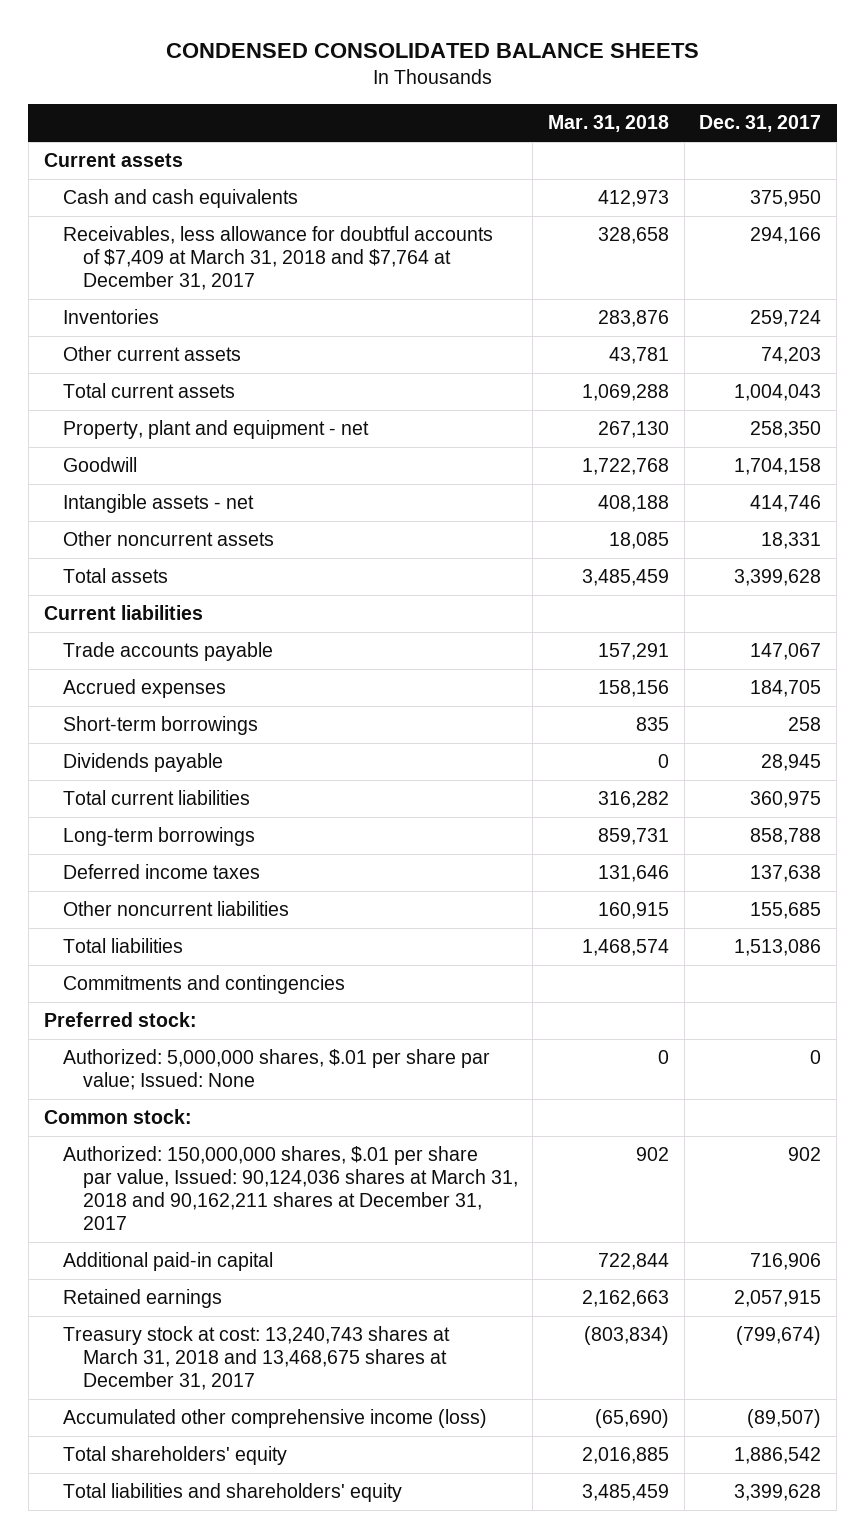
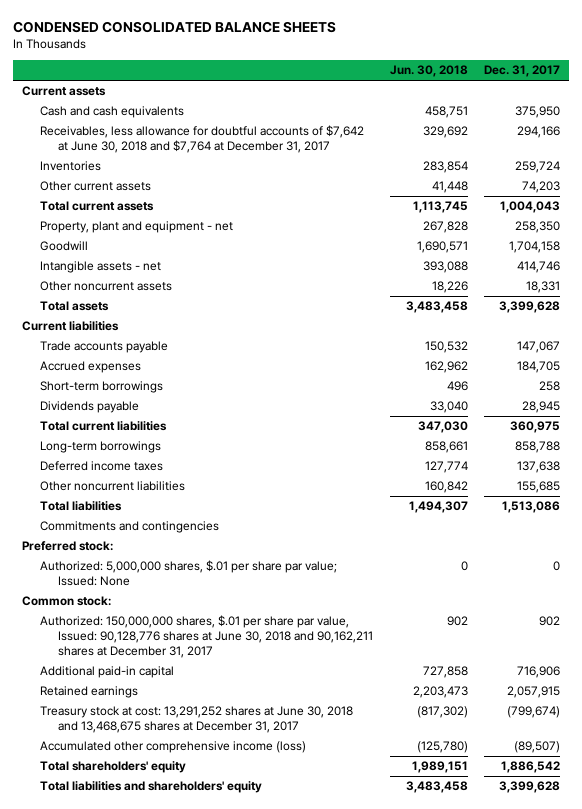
[548,115,670,133] Mar. 31, 2018 -> none
none -> [389,65,468,78] Jun. 30, 2018
[63,226,494,291] Receivables, less allowance for doubtful accounts of $7,409 at March 31, 2018 and $7,764 at December 31, 2017 -> [39,125,364,154] Receivables, less allowance for doubtful accounts of $7,642 at June 30, 2018 and $7,764 at December 31, 2017
[63,1146,518,1231] Authorized: 150,000,000 shares, $.01 per share par value, Issued: 90,124,036 shares at March 31, 2018 and 90,162,211 shares at December 31, 2017 -> [39,615,373,659] Authorized: 150,000,000 shares, $.01 per share par value, Issued: 90,128,776 shares at June 30, 2018 and 90,162,211 shares at December 31, 2017
[63,1326,451,1391] Treasury stock at cost: 13,240,743 shares at March 31, 2018 and 13,468,675 shares at December 31, 2017 -> [39,706,353,734] Treasury stock at cost: 13,291,252 shares at June 30, 2018 and 13,468,675 shares at December 31, 2017

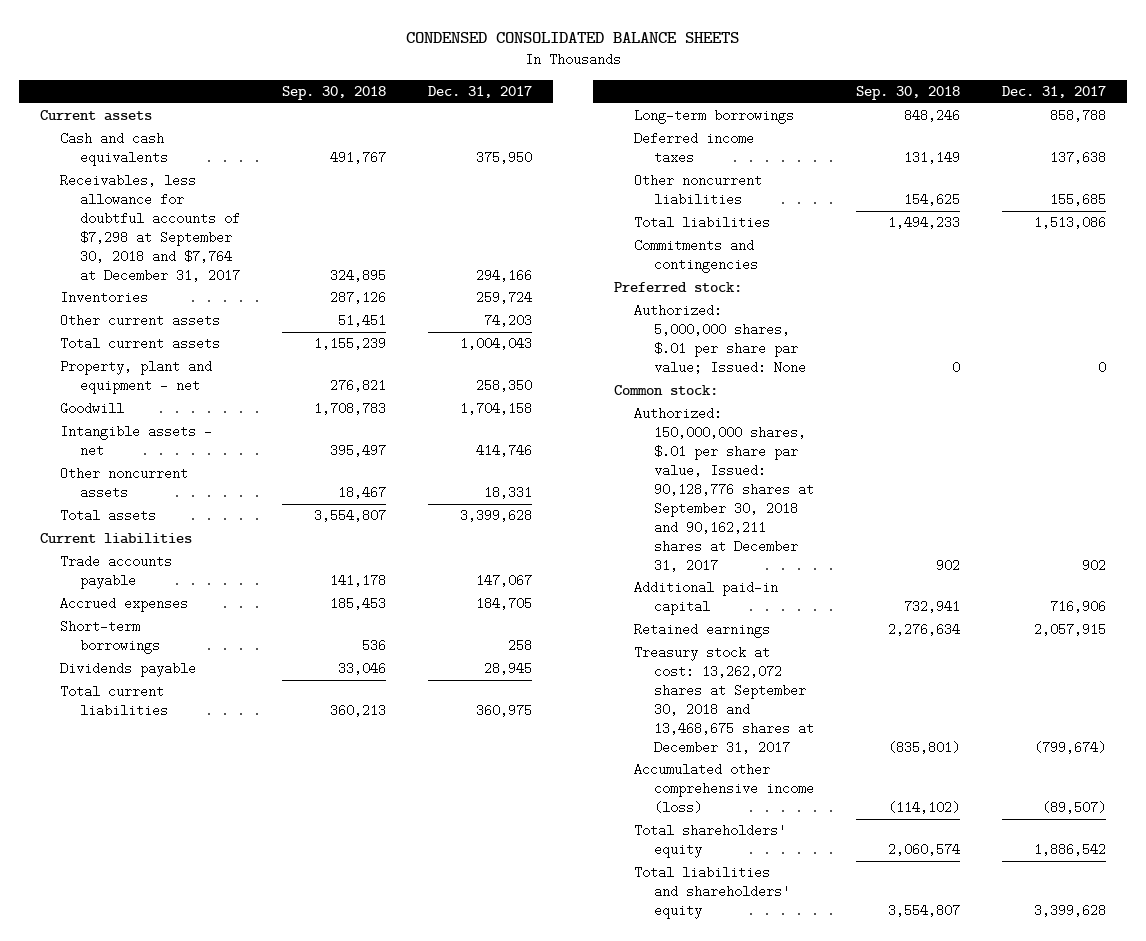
[389,65,468,78] Jun. 30, 2018 -> none
none -> [282,86,387,101] Sep. 30, 2018
[39,125,364,154] Receivables, less allowance for doubtful accounts of $7,642 at June 30, 2018 and $7,764 at December 31, 2017 -> [60,174,241,282] Receivables, less allowance for doubtful accounts of $7,298 at September 30, 2018 and $7,764 at December 31, 2017
[39,615,373,659] Authorized: 150,000,000 shares, $.01 per share par value, Issued: 90,128,776 shares at June 30, 2018 and 90,162,211 shares at December 31, 2017 -> [633,407,815,572] Authorized: 150,000,000 shares, $.01 per share par value, Issued: 90,128,776 shares at September 30, 2018 and 90,162,211 shares at December 31, 2017
[39,706,353,734] Treasury stock at cost: 13,291,252 shares at June 30, 2018 and 13,468,675 shares at December 31, 2017 -> [633,646,815,754] Treasury stock at cost: 13,262,072 shares at September 30, 2018 and 13,468,675 shares at December 31, 2017

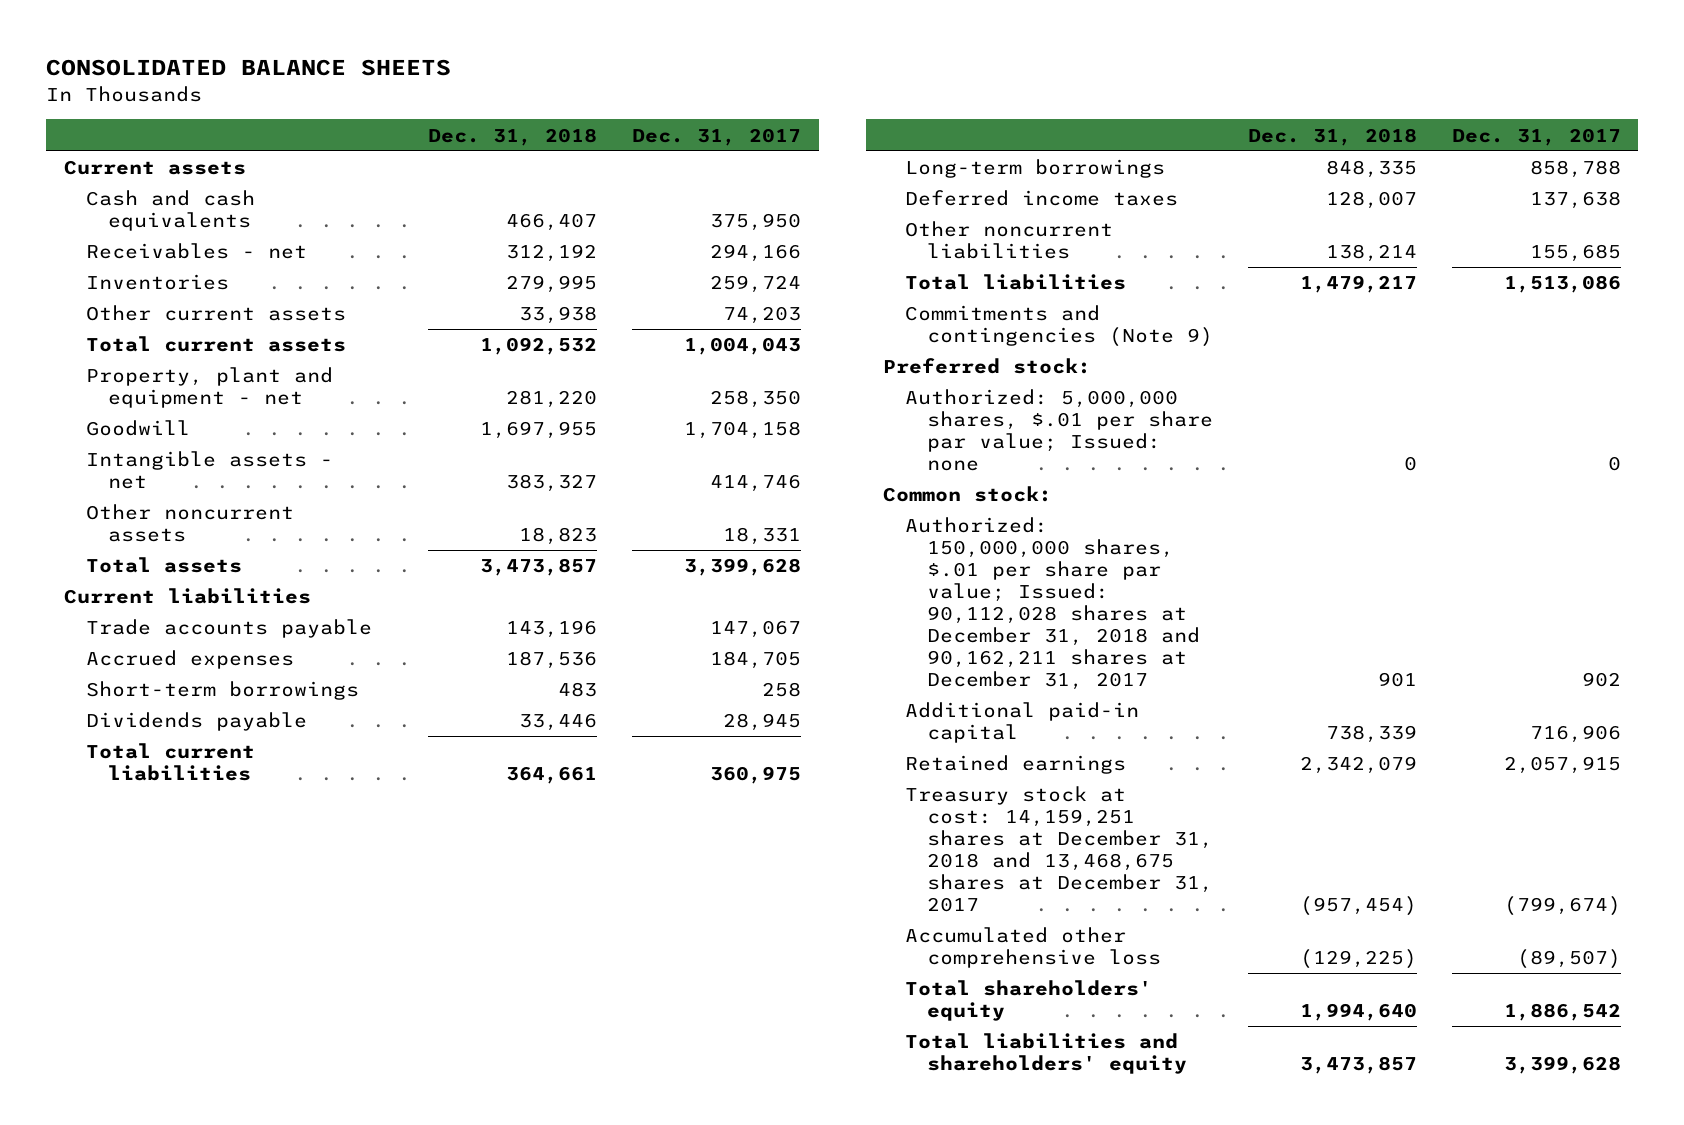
[406,32,740,44] CONDENSED CONSOLIDATED BALANCE SHEETS -> [46,59,452,77] CONSOLIDATED BALANCE SHEETS
[282,86,387,101] Sep. 30, 2018 -> none
none -> [428,127,598,146] Dec. 31, 2018
[60,174,241,282] Receivables, less allowance for doubtful accounts of $7,298 at September 30, 2018 and $7,764 at December 31, 2017 -> [85,243,307,260] Receivables - net
[633,239,759,274] Commitments and contingencies -> [905,305,1213,348] Commitments and contingencies (Note 9)
[633,304,807,374] Authorized: 5,000,000 shares, $.01 per share par value; Issued: None -> [905,389,1213,472] Authorized: 5,000,000 shares, $.01 per share par value; Issued: none
[633,407,815,572] Authorized: 150,000,000 shares, $.01 per share par value, Issued: 90,128,776 shares at September 30, 2018 and 90,162,211 shares at December 31, 2017 -> [905,517,1200,691] Authorized: 150,000,000 shares, $.01 per share par value; Issued: 90,112,028 shares at December 31, 2018 and 90,162,211 shares at December 31, 2017
[633,646,815,754] Treasury stock at cost: 13,262,072 shares at September 30, 2018 and 13,468,675 shares at December 31, 2017 -> [905,786,1213,913] Treasury stock at cost: 14,159,251 shares at December 31, 2018 and 13,468,675 shares at December 31, 2017
[633,763,815,815] Accumulated other comprehensive income (loss) -> [905,927,1161,969] Accumulated other comprehensive loss

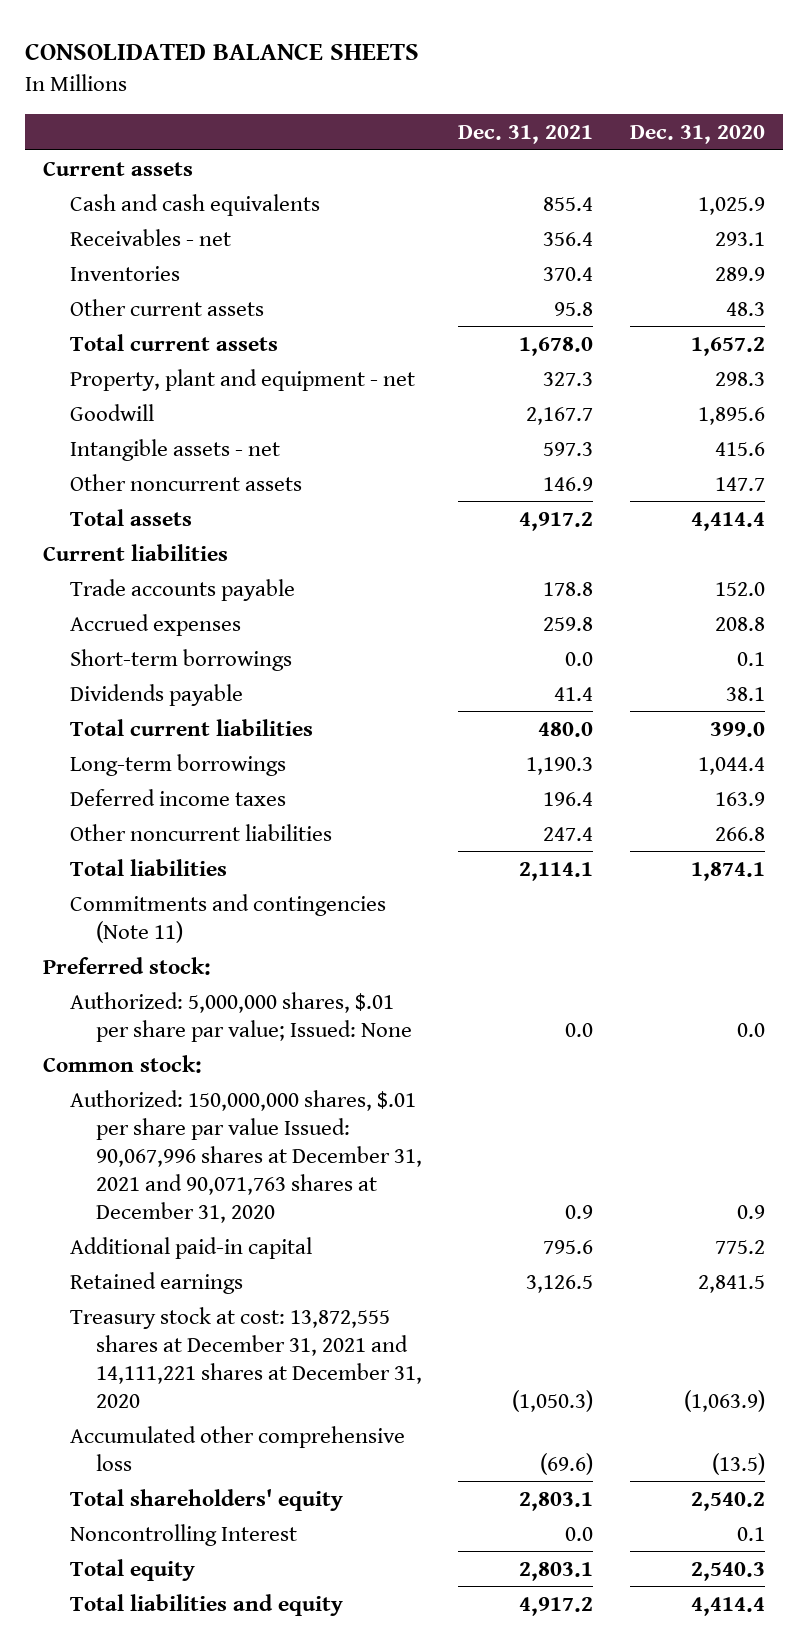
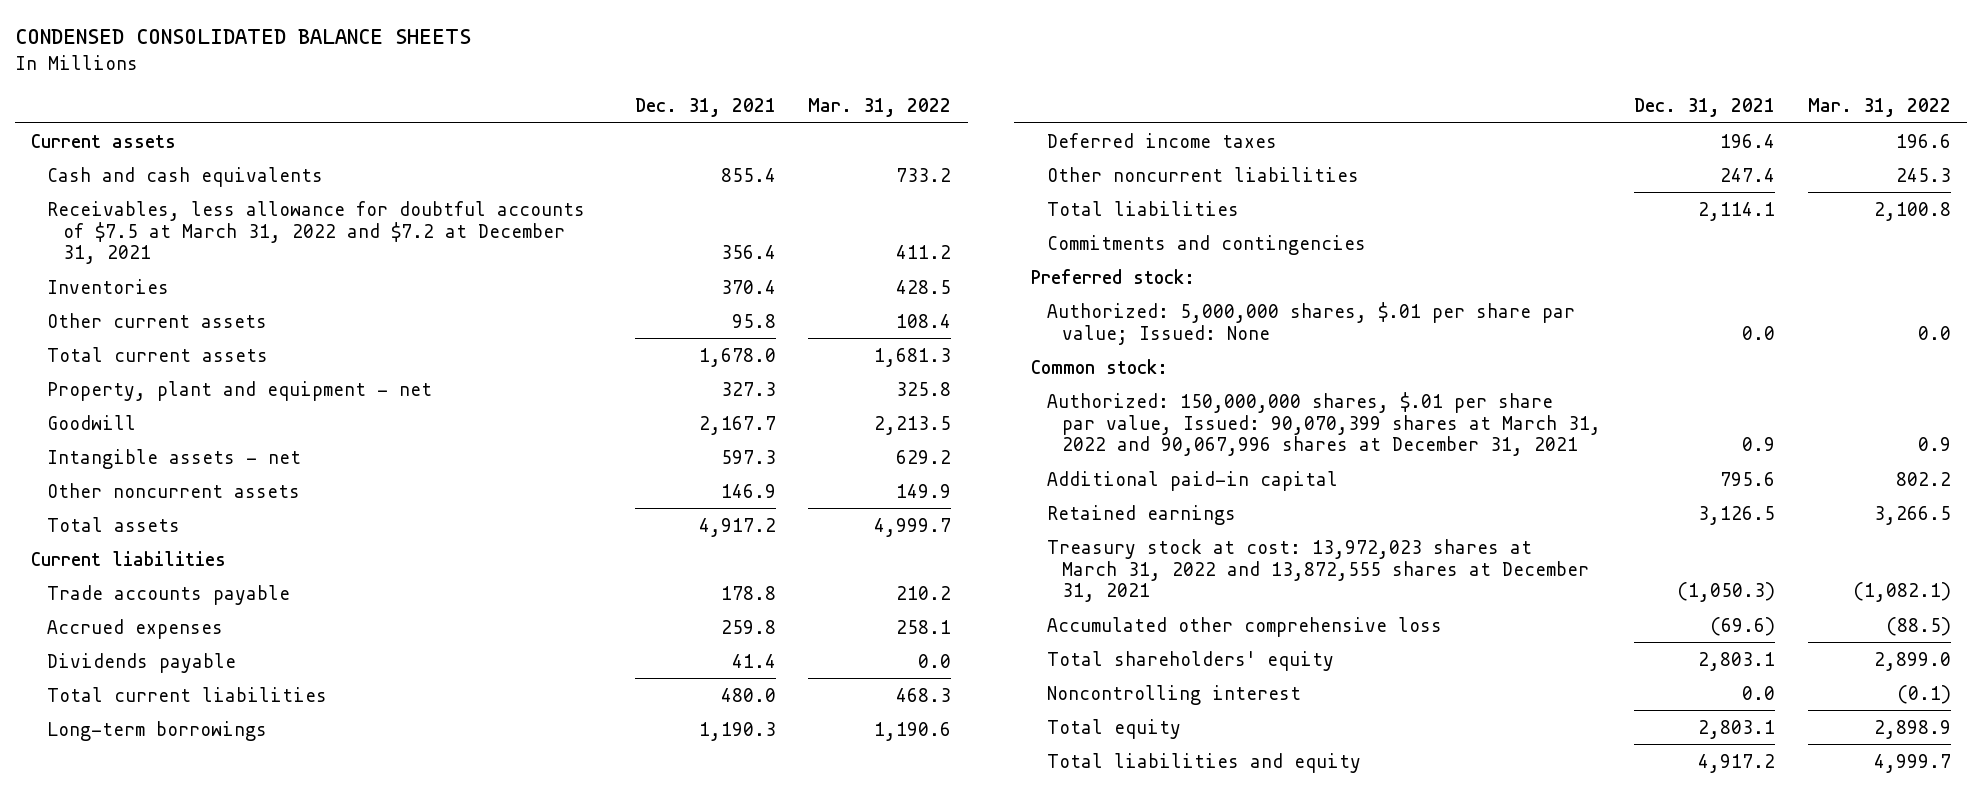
[25,43,420,61] CONSOLIDATED BALANCE SHEETS -> [15,29,472,45] CONDENSED CONSOLIDATED BALANCE SHEETS
[629,124,765,144] Dec. 31, 2020 -> none
none -> [808,97,952,117] Mar. 31, 2022
[69,228,231,246] Receivables - net -> [47,200,586,265] Receivables, less allowance for doubtful accounts of $7.5 at March 31, 2022 and $7.2 at December 31, 2021
[69,648,292,671] Short-term borrowings -> none
[69,893,386,943] Commitments and contingencies (Note 11) -> [1046,234,1366,255] Commitments and contingencies
[69,1089,422,1223] Authorized: 150,000,000 shares, $.01 per share par value Issued: 90,067,996 shares at December 31, 2021 and 90,071,763 shares at December 31, 2020 -> [1046,391,1602,457] Authorized: 150,000,000 shares, $.01 per share par value, Issued: 90,070,399 shares at March 31, 2022 and 90,067,996 shares at December 31, 2021
[69,1306,422,1408] Treasury stock at cost: 13,872,555 shares at December 31, 2021 and 14,111,221 shares at December 31, 2020 -> [1046,538,1590,603] Treasury stock at cost: 13,972,023 shares at March 31, 2022 and 13,872,555 shares at December 31, 2021
[69,1523,297,1546] Noncontrolling Interest -> [1046,684,1301,705] Noncontrolling interest

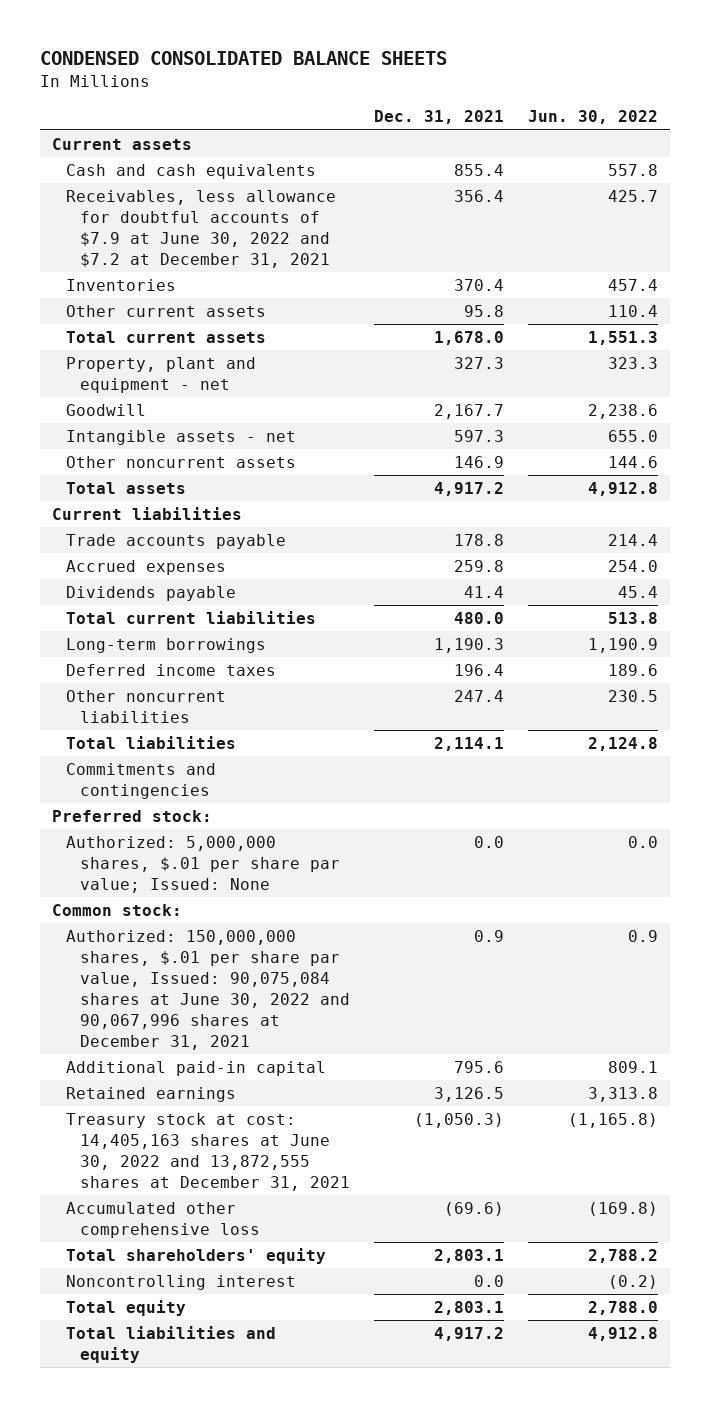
[808,97,952,117] Mar. 31, 2022 -> none
none -> [528,110,659,125] Jun. 30, 2022
[47,200,586,265] Receivables, less allowance for doubtful accounts of $7.5 at March 31, 2022 and $7.2 at December 31, 2021 -> [65,190,336,268] Receivables, less allowance for doubtful accounts of $7.9 at June 30, 2022 and $7.2 at December 31, 2021
[1046,391,1602,457] Authorized: 150,000,000 shares, $.01 per share par value, Issued: 90,070,399 shares at March 31, 2022 and 90,067,996 shares at December 31, 2021 -> [65,930,350,1050] Authorized: 150,000,000 shares, $.01 per share par value, Issued: 90,075,084 shares at June 30, 2022 and 90,067,996 shares at December 31, 2021
[1046,538,1590,603] Treasury stock at cost: 13,972,023 shares at March 31, 2022 and 13,872,555 shares at December 31, 2021 -> [65,1113,350,1191] Treasury stock at cost: 14,405,163 shares at June 30, 2022 and 13,872,555 shares at December 31, 2021

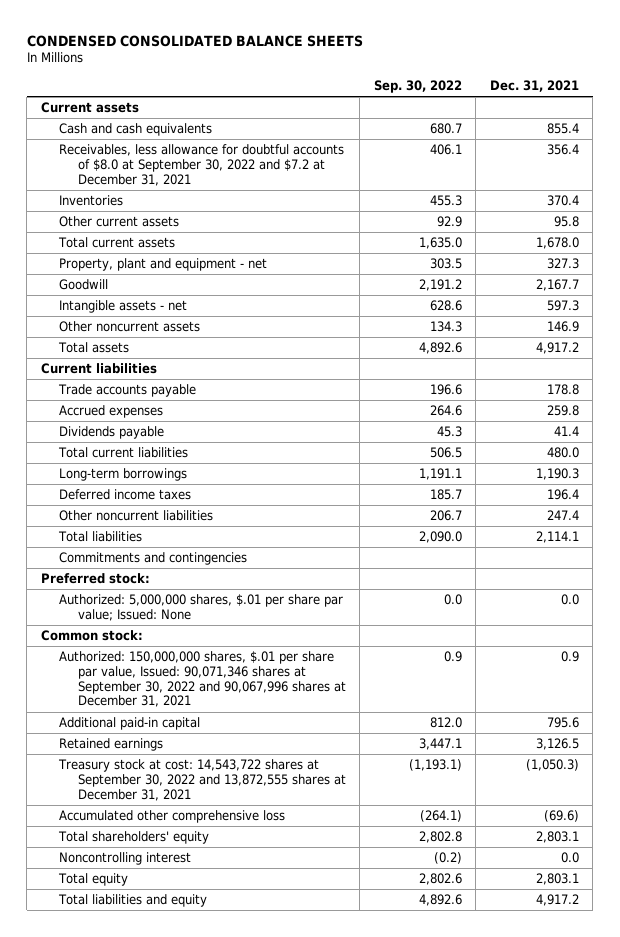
[528,110,659,125] Jun. 30, 2022 -> none
none -> [373,79,462,93] Sep. 30, 2022
[65,190,336,268] Receivables, less allowance for doubtful accounts of $7.9 at June 30, 2022 and $7.2 at December 31, 2021 -> [59,144,345,186] Receivables, less allowance for doubtful accounts of $8.0 at September 30, 2022 and $7.2 at December 31, 2021
[65,930,350,1050] Authorized: 150,000,000 shares, $.01 per share par value, Issued: 90,075,084 shares at June 30, 2022 and 90,067,996 shares at December 31, 2021 -> [59,651,346,708] Authorized: 150,000,000 shares, $.01 per share par value, Issued: 90,071,346 shares at September 30, 2022 and 90,067,996 shares at December 31, 2021
[65,1113,350,1191] Treasury stock at cost: 14,405,163 shares at June 30, 2022 and 13,872,555 shares at December 31, 2021 -> [58,759,346,801] Treasury stock at cost: 14,543,722 shares at September 30, 2022 and 13,872,555 shares at December 31, 2021

